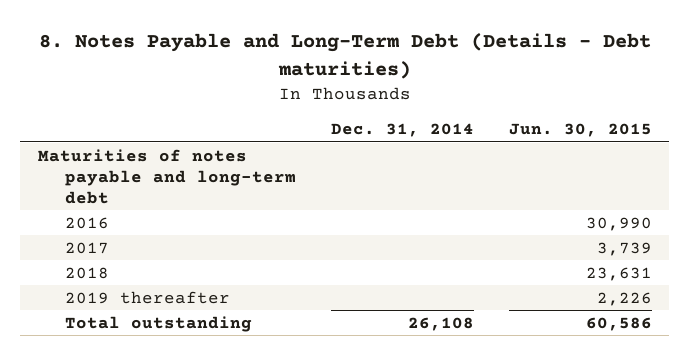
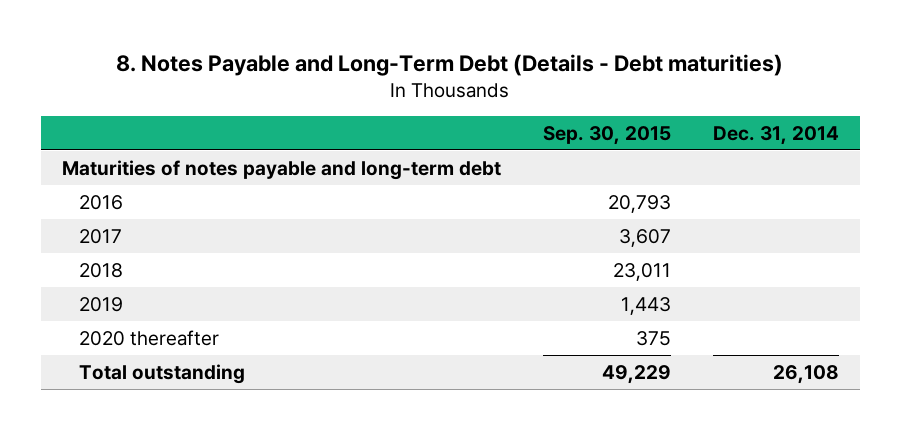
[508,123,652,138] Jun. 30, 2015 -> none
none -> [542,125,671,145] Sep. 30, 2015
none -> [78,296,123,312] 2019
[65,290,231,304] 2019 thereafter -> [78,329,219,346] 2020 thereafter

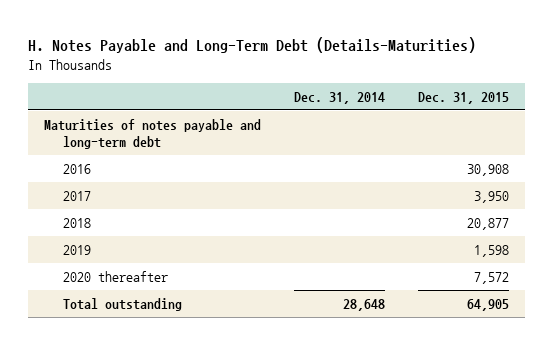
[116,53,784,76] 8. Notes Payable and Long-Term Debt (Details - Debt maturities) -> [27,36,476,53] H. Notes Payable and Long-Term Debt (Details-Maturities)
[542,125,671,145] Sep. 30, 2015 -> none
none -> [418,91,510,104] Dec. 31, 2015
[772,364,839,384] 26,108 -> [343,299,386,312] 28,648

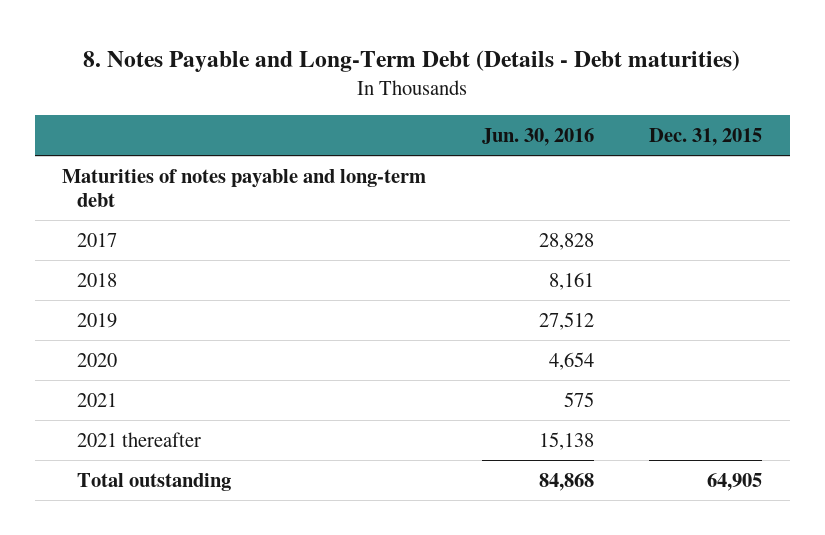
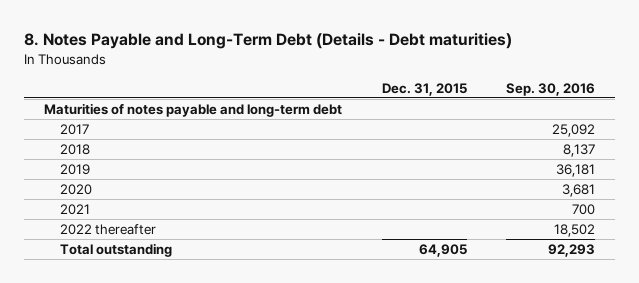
[481,127,594,146] Jun. 30, 2016 -> none
none -> [506,82,596,96] Sep. 30, 2016
[77,431,202,447] 2021 thereafter -> [59,223,156,235] 2022 thereafter

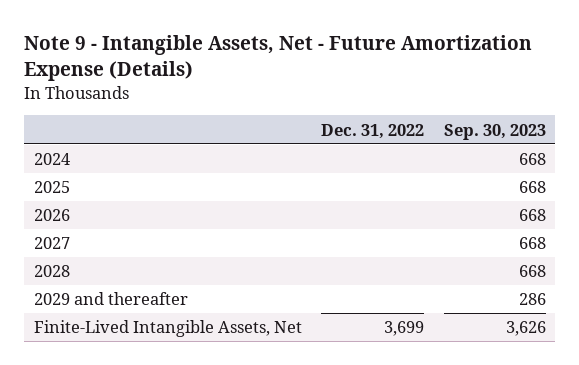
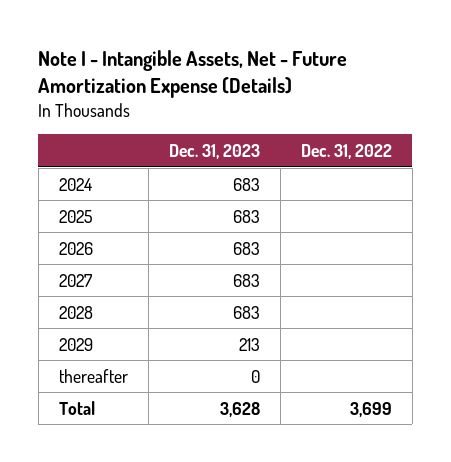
[24,35,533,82] Note 9 - Intangible Assets, Net - Future Amortization Expense (Details) -> [38,49,348,98] Note I - Intangible Assets, Net - Future Amortization Expense (Details)
[443,123,546,140] Sep. 30, 2023 -> none
none -> [168,143,260,159] Dec. 31, 2023
[33,292,188,306] 2029 and thereafter -> none
none -> [58,337,93,351] 2029
none -> [58,368,128,383] thereafter
[33,320,302,338] Finite-Lived Intangible Assets, Net -> [58,400,95,415] Total

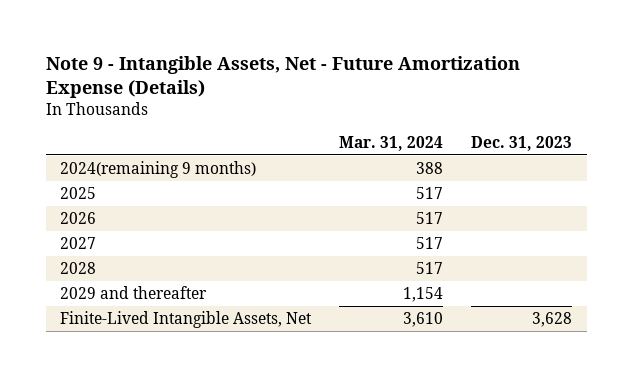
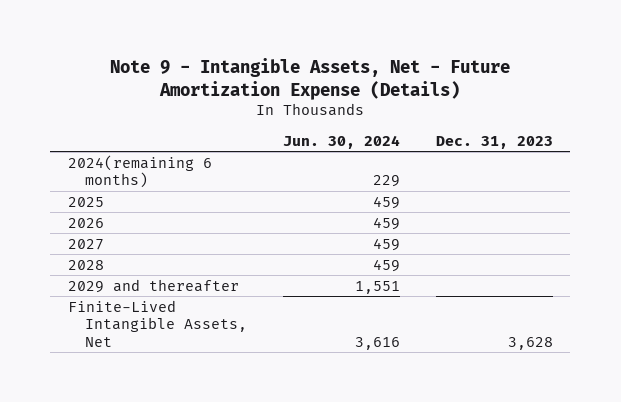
[339,136,444,152] Mar. 31, 2024 -> none
none -> [282,134,400,149] Jun. 30, 2024
[59,160,256,178] 2024(remaining 9 months) -> [67,154,212,189] 2024(remaining 6 months)

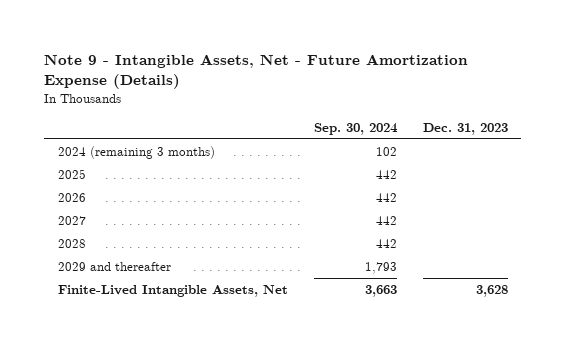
[282,134,400,149] Jun. 30, 2024 -> none
none -> [313,122,398,135] Sep. 30, 2024
[67,154,212,189] 2024(remaining 6 months) -> [57,145,215,159] 2024 (remaining 3 months)

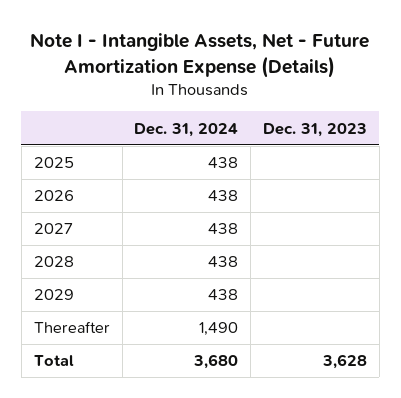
[44,53,469,89] Note 9 - Intangible Assets, Net - Future Amortization Expense (Details) -> [30,33,370,78] Note I - Intangible Assets, Net - Future Amortization Expense (Details)
[313,122,398,135] Sep. 30, 2024 -> none
none -> [134,122,239,137] Dec. 31, 2024
[57,145,215,159] 2024 (remaining 3 months) -> none
none -> [33,289,74,301] 2029
[57,261,171,271] 2029 and thereafter -> [33,321,110,334] Thereafter
[57,284,288,297] Finite-Lived Intangible Assets, Net -> [33,355,74,367] Total

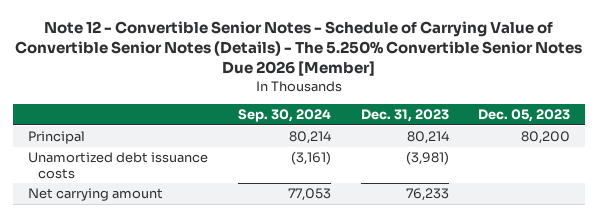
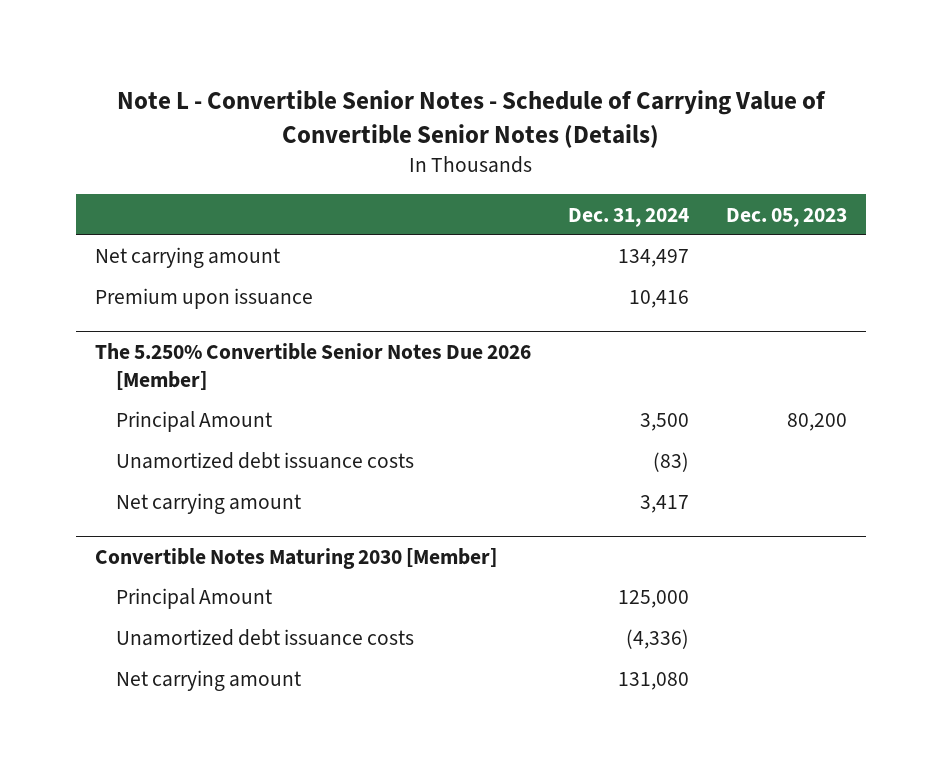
[15,21,583,77] Note 12 - Convertible Senior Notes - Schedule of Carrying Value of Convertible Senior Notes (Details) - The 5.250% Convertible Senior Notes Due 2026 [Member] -> [116,90,826,149] Note L - Convertible Senior Notes - Schedule of Carrying Value of Convertible Senior Notes (Details)
[237,108,331,122] Sep. 30, 2024 -> none
[360,108,449,122] Dec. 31, 2023 -> none
none -> [567,207,689,227] Dec. 31, 2024
[28,131,86,145] Principal -> none
[28,152,209,179] Unamortized debt issuance costs -> none
none -> [94,288,313,310] Premium upon issuance
none -> [94,343,531,390] The 5.250% Convertible Senior Notes Due 2026 [Member]
none -> [116,411,273,433] Principal Amount
none -> [116,452,415,470] Unamortized debt issuance costs
none -> [116,493,302,515] Net carrying amount
none -> [94,548,497,570] Convertible Notes Maturing 2030 [Member]
none -> [116,588,273,610] Principal Amount
none -> [116,629,415,647] Unamortized debt issuance costs
none -> [116,670,302,692] Net carrying amount

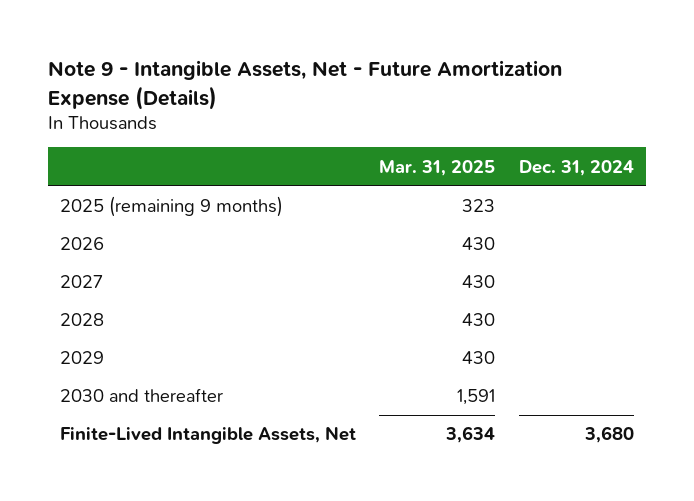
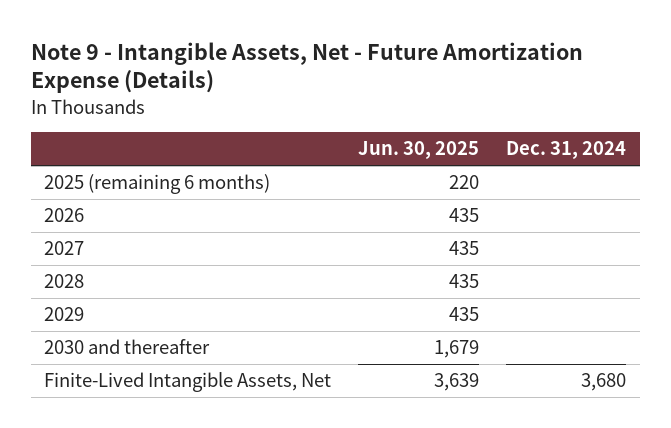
[379,159,496,176] Mar. 31, 2025 -> none
none -> [358,141,480,160] Jun. 30, 2025
[59,196,283,218] 2025 (remaining 9 months) -> [44,174,271,195] 2025 (remaining 6 months)

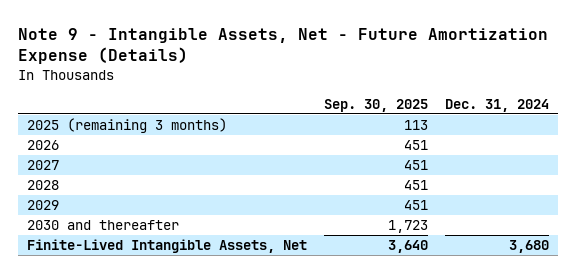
[358,141,480,160] Jun. 30, 2025 -> none
none -> [324,98,429,112] Sep. 30, 2025
[44,174,271,195] 2025 (remaining 6 months) -> [26,118,227,134] 2025 (remaining 3 months)

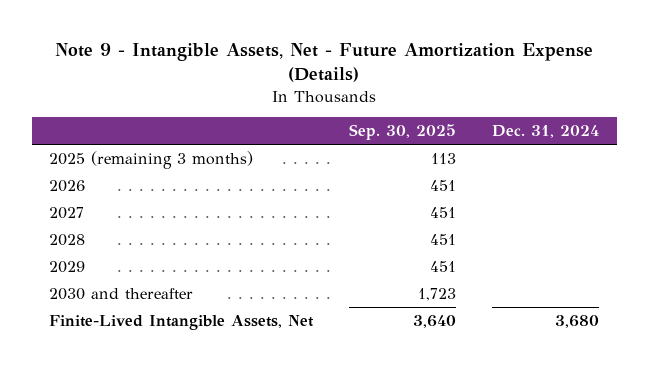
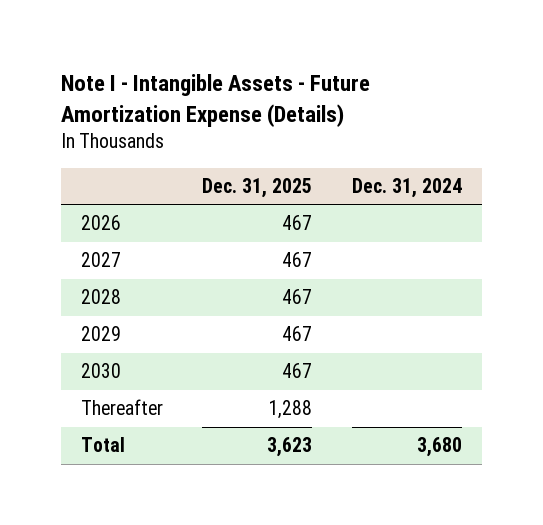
[55,42,594,83] Note 9 - Intangible Assets, Net - Future Amortization Expense (Details) -> [61,74,371,127] Note I - Intangible Assets - Future Amortization Expense (Details)
[349,124,457,141] Sep. 30, 2025 -> none
none -> [202,177,313,198] Dec. 31, 2025
[49,150,254,169] 2025 (remaining 3 months) -> none
[49,287,194,300] 2030 and thereafter -> none
none -> [80,363,121,379] 2030
none -> [80,399,163,416] Thereafter
[49,314,315,330] Finite-Lived Intangible Assets, Net -> [80,437,125,453] Total

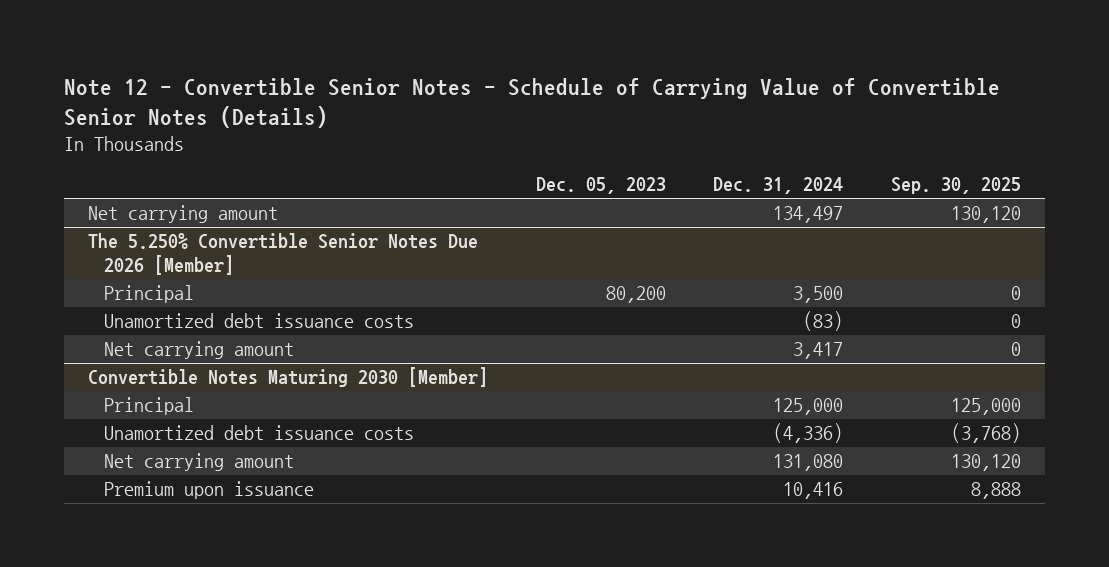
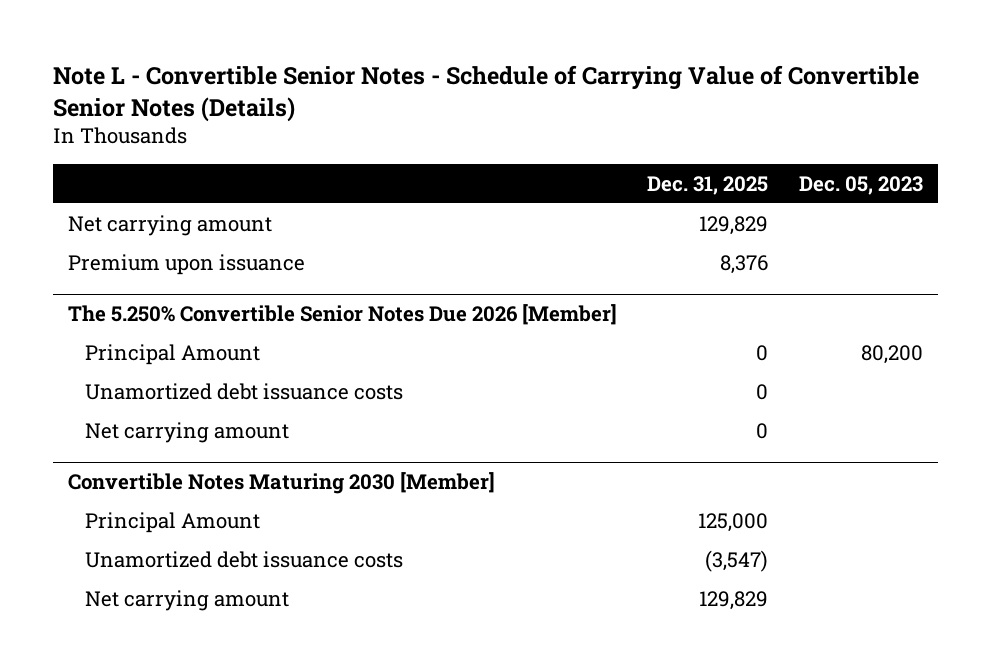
[63,78,1000,129] Note 12 - Convertible Senior Notes - Schedule of Carrying Value of Convertible Senior Notes (Details) -> [52,65,919,122] Note L - Convertible Senior Notes - Schedule of Carrying Value of Convertible Senior Notes (Details)
[713,177,844,195] Dec. 31, 2024 -> none
[891,177,1022,195] Sep. 30, 2025 -> none
none -> [647,175,769,195] Dec. 31, 2025
none -> [67,253,305,275] Premium upon issuance
[103,285,194,304] Principal -> [84,343,260,365] Principal Amount
[103,397,194,416] Principal -> [84,511,260,533] Principal Amount
[103,481,314,500] Premium upon issuance -> none

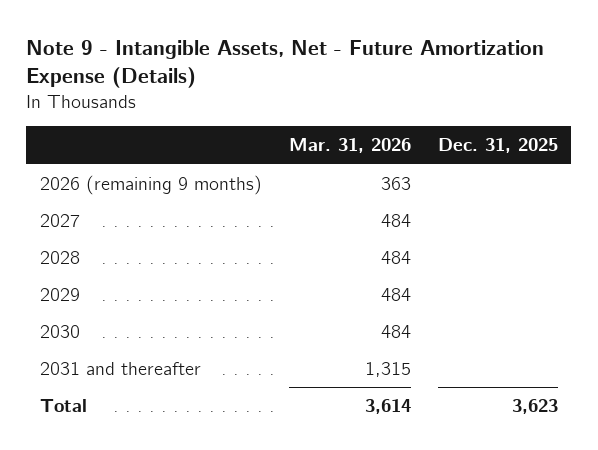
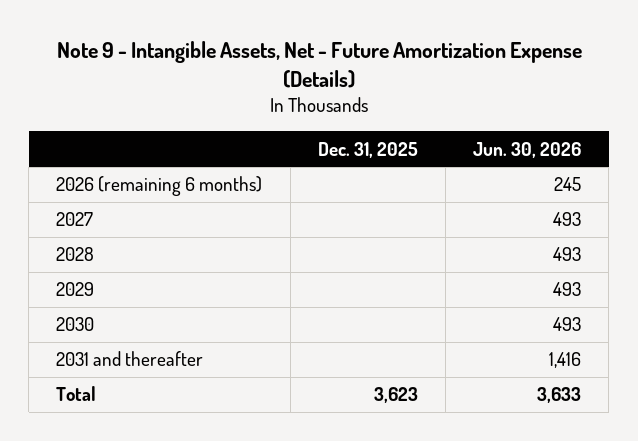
[288,138,411,154] Mar. 31, 2026 -> none
none -> [473,141,582,158] Jun. 30, 2026
[39,174,262,195] 2026 (remaining 9 months) -> [56,176,263,197] 2026 (remaining 6 months)

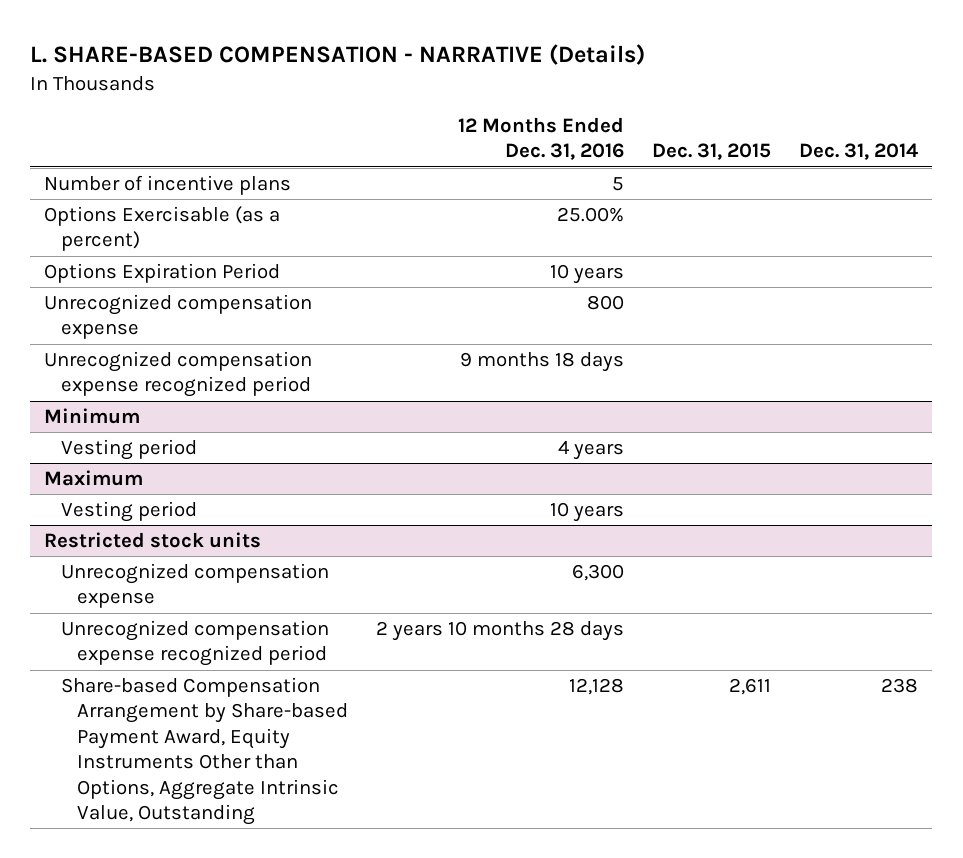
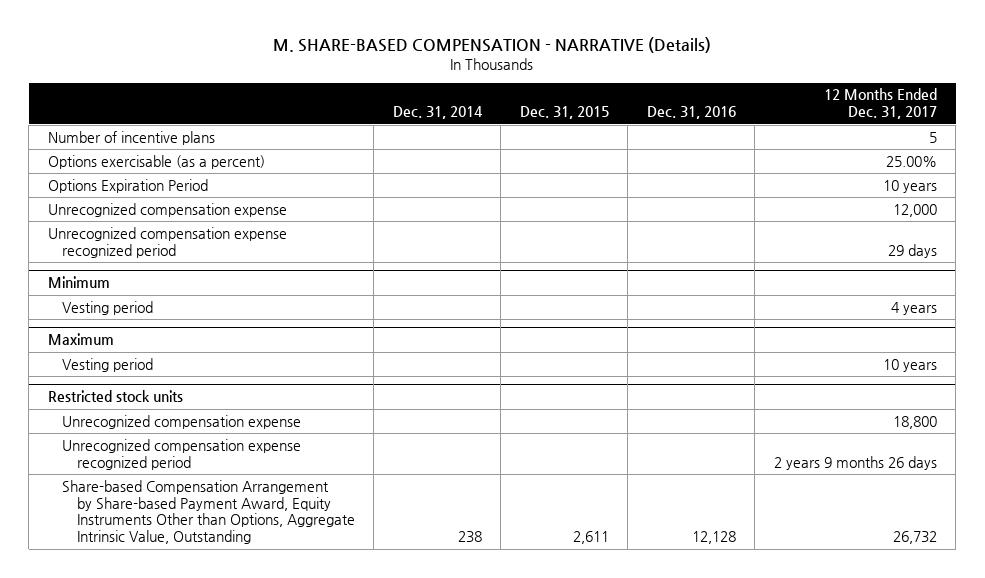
[30,44,646,66] L. SHARE-BASED COMPENSATION - NARRATIVE (Details) -> [273,37,712,54] M. SHARE-BASED COMPENSATION - NARRATIVE (Details)
[458,116,625,161] 12 Months Ended Dec. 31, 2016 -> none
none -> [646,106,736,120] Dec. 31, 2016
none -> [823,88,937,120] 12 Months Ended Dec. 31, 2017
[44,206,281,252] Options Exercisable (as a percent) -> [47,154,265,169] Options exercisable (as a percent)

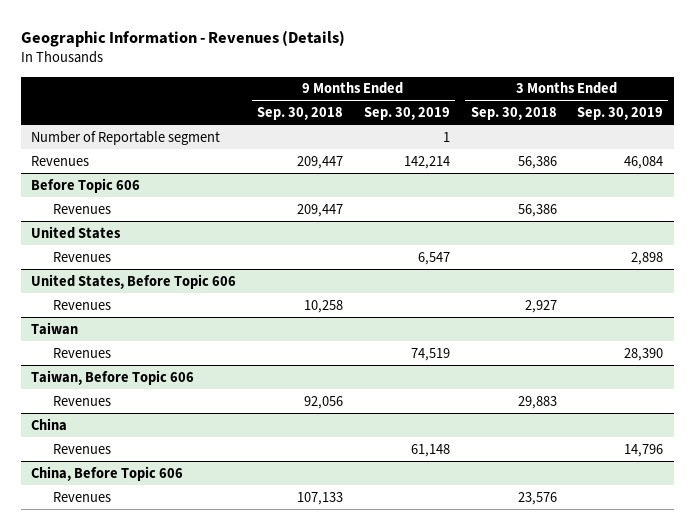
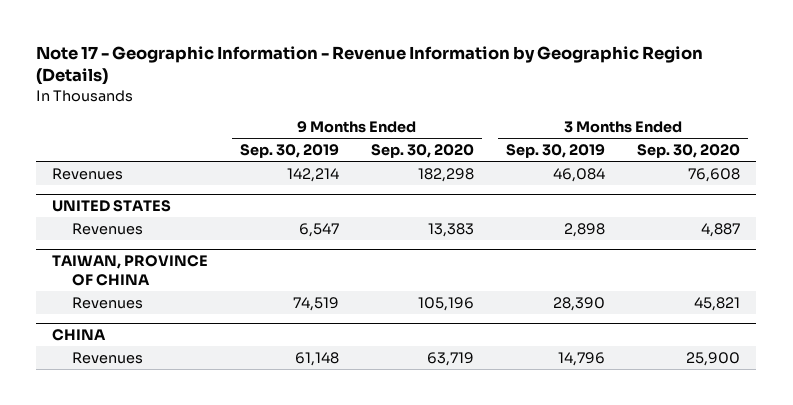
[20,30,345,48] Geographic Information - Revenues (Details) -> [36,45,704,86] Note 17 - Geographic Information - Revenue Information by Geographic Region (Details)
[256,107,343,121] Sep. 30, 2018 -> none
[470,107,557,121] Sep. 30, 2018 -> none
none -> [371,143,475,158] Sep. 30, 2020
none -> [637,143,741,158] Sep. 30, 2020
[31,130,221,145] Number of Reportable segment -> none
[31,177,141,193] Before Topic 606 -> none
[53,203,112,214] Revenues -> none
[31,225,122,239] United States -> [52,200,172,213] UNITED STATES
[31,273,237,289] United States, Before Topic 606 -> none
[53,299,112,310] Revenues -> none
[31,321,79,335] Taiwan -> [52,255,209,286] TAIWAN, PROVINCE OF CHINA
[31,369,195,385] Taiwan, Before Topic 606 -> none
[53,395,112,406] Revenues -> none
[31,417,68,431] China -> [52,329,107,342] CHINA
[31,465,184,481] China, Before Topic 606 -> none
[53,491,112,502] Revenues -> none

